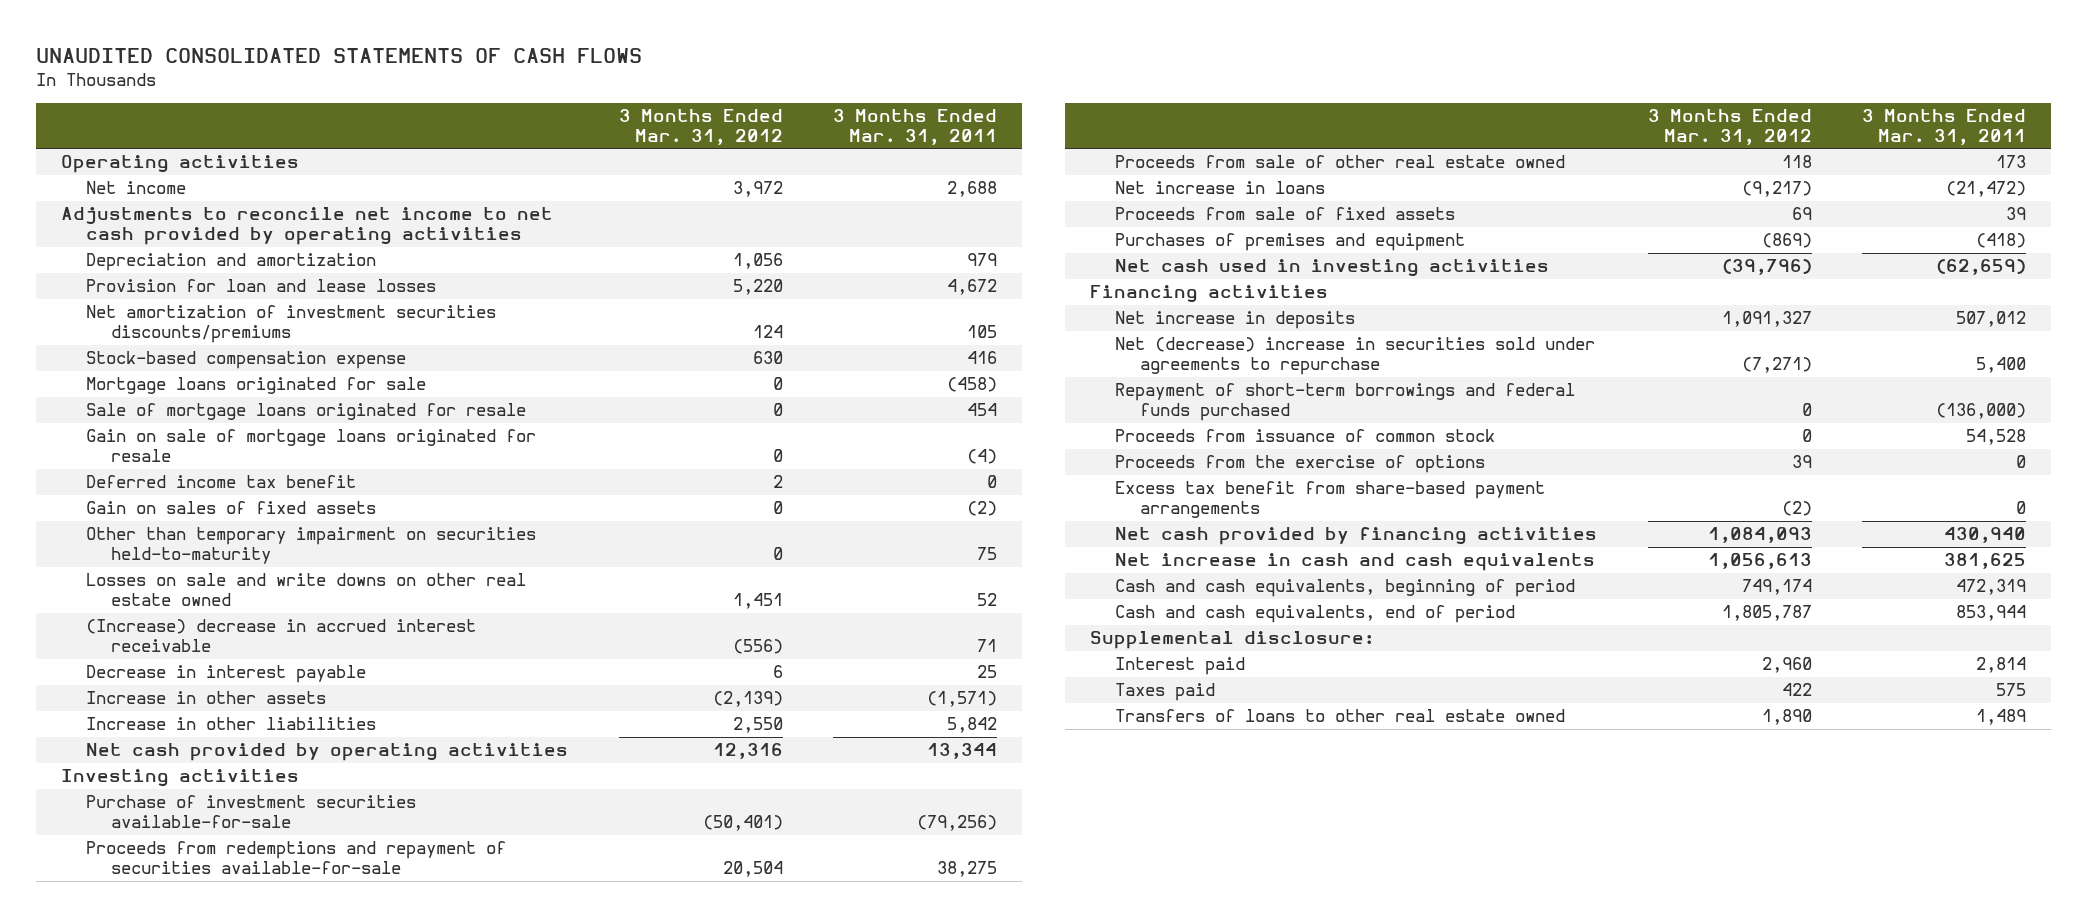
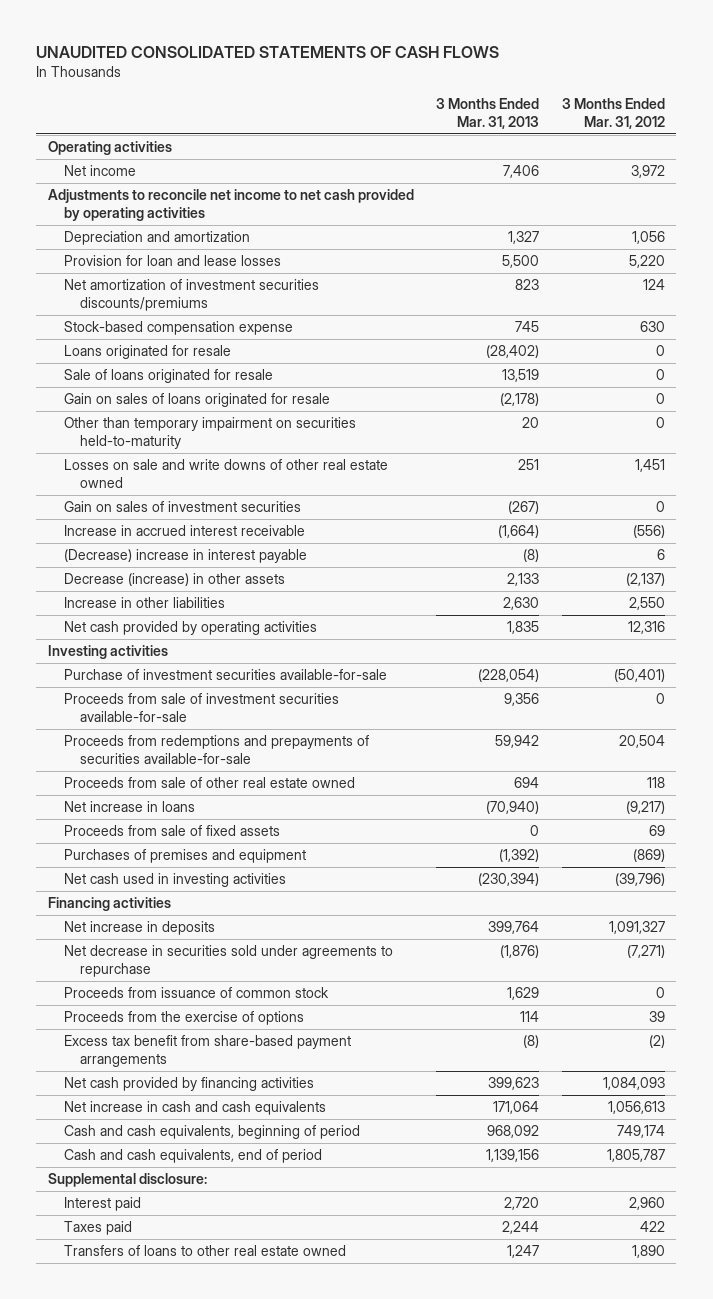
[833,109,998,146] 3 Months Ended Mar. 31, 2011 -> none
none -> [436,97,540,129] 3 Months Ended Mar. 31, 2013
[86,475,357,489] Deferred income tax benefit -> none
[86,501,377,515] Gain on sales of fixed assets -> none
[86,377,427,395] Mortgage loans originated for sale -> [63,345,231,360] Loans originated for resale
[86,403,527,421] Sale of mortgage loans originated for resale -> [63,369,273,384] Sale of loans originated for resale
[86,429,537,463] Gain on sale of mortgage loans originated for resale -> [63,393,330,408] Gain on sales of loans originated for resale
[86,573,527,607] Losses on sale and write downs on other real estate owned -> [63,459,388,489] Losses on sale and write downs of other real estate owned
none -> [63,501,301,513] Gain on sales of investment securities
[86,619,477,653] (Increase) decrease in accrued interest receivable -> [63,525,305,537] Increase in accrued interest receivable
[86,665,367,684] Decrease in interest payable -> [63,549,307,564] (Decrease) increase in interest payable
[86,691,327,705] Increase in other assets -> [63,573,285,587] Decrease (increase) in other assets
[712,691,783,708] (2,139) -> [626,573,666,587] (2,137)
none -> [63,693,339,723] Proceeds from sale of investment securities available-for-sale
[86,841,507,875] Proceeds from redemptions and repayment of securities available-for-sale -> [63,735,369,765] Proceeds from redemptions and prepayments of securities available-for-sale
[1115,383,1576,422] Repayment of short-term borrowings and federal funds purchased -> none
[1115,337,1596,376] Net (decrease) increase in securities sold under agreements to repurchase -> [63,945,393,978] Net decrease in securities sold under agreements to repurchase

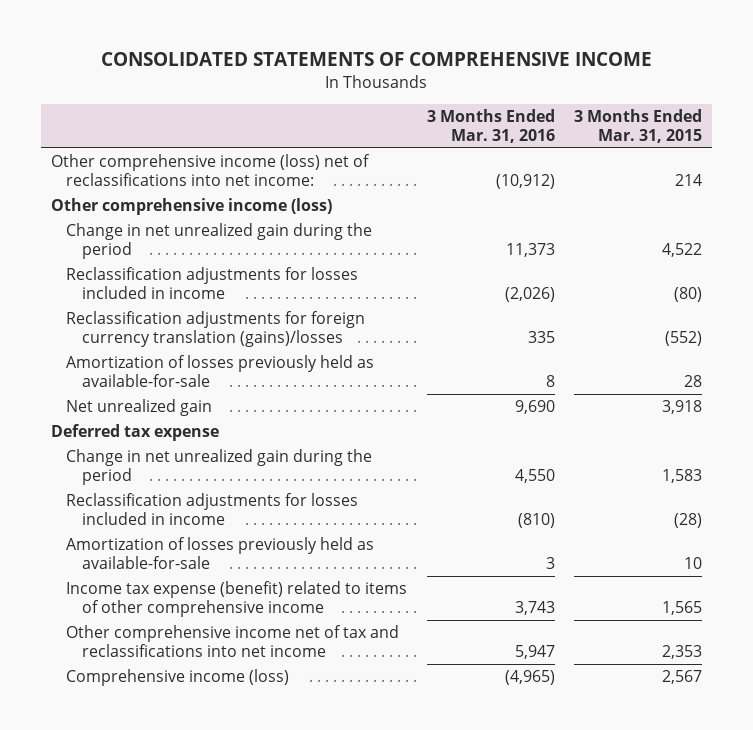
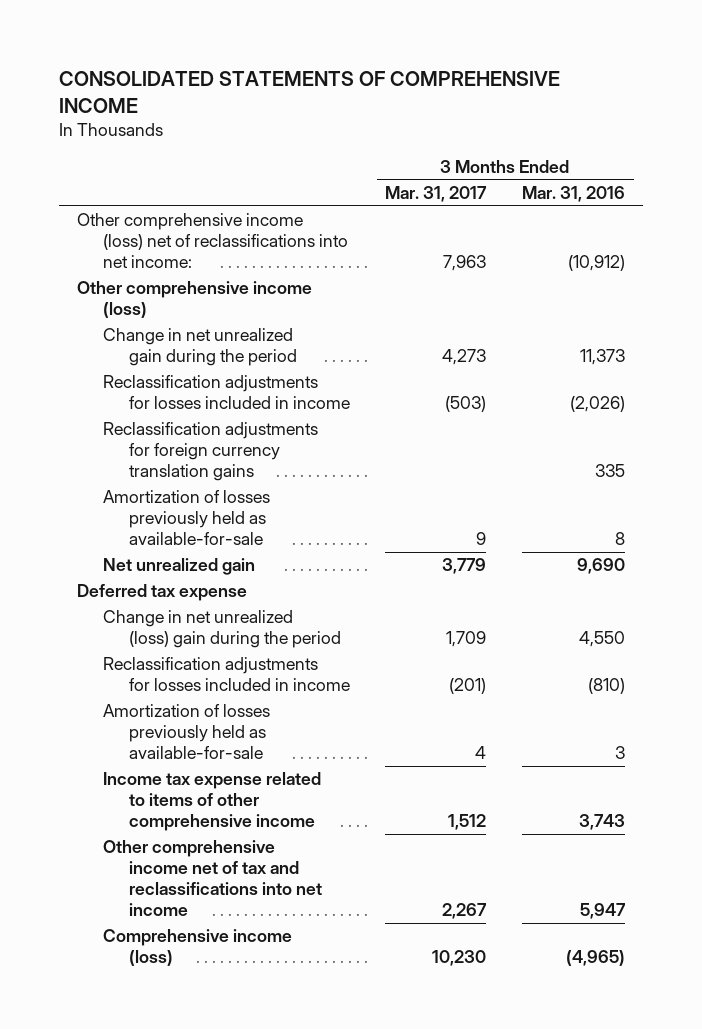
[574,109,703,144] 3 Months Ended Mar. 31, 2015 -> none
none -> [385,186,488,203] Mar. 31, 2017
[66,311,366,348] Reclassification adjustments for foreign currency translation (gains)/losses -> [102,422,318,482] Reclassification adjustments for foreign currency translation gains
[66,449,373,486] Change in net unrealized gain during the period -> [102,610,341,649] Change in net unrealized (loss) gain during the period
[66,581,408,618] Income tax expense (benefit) related to items of other comprehensive income -> [102,772,321,832] Income tax expense related to items of other comprehensive income

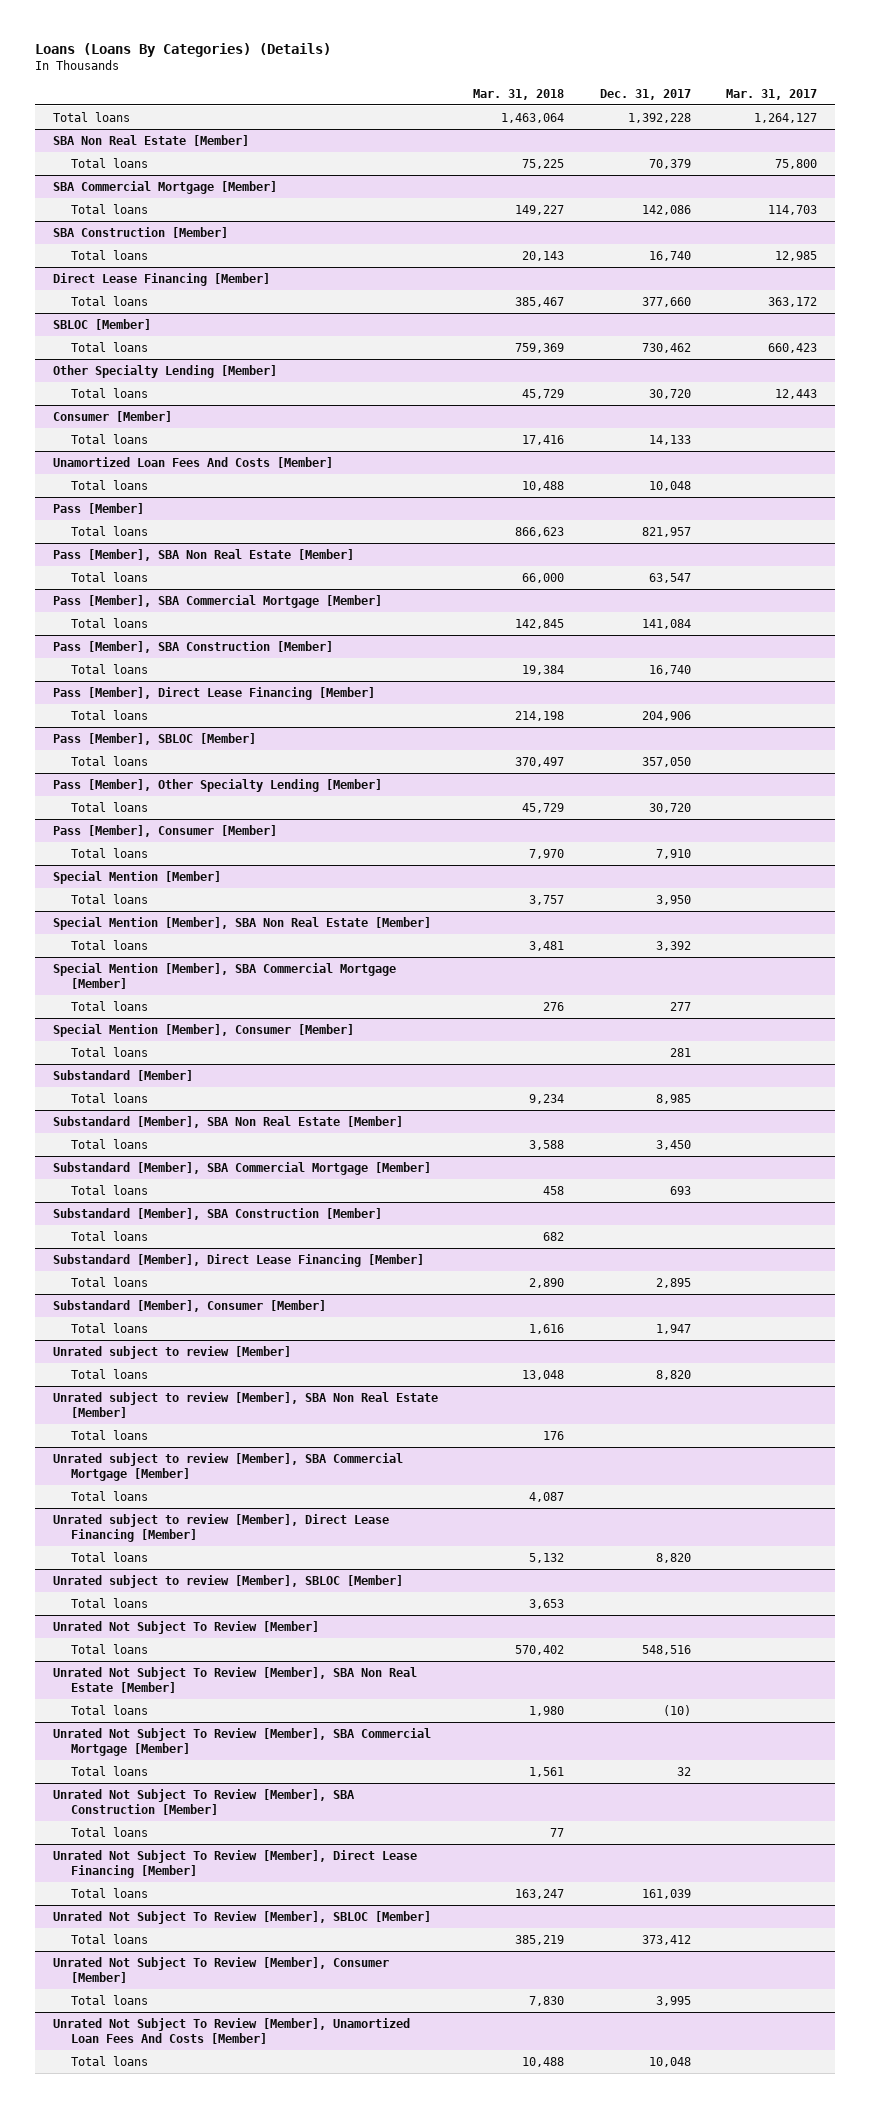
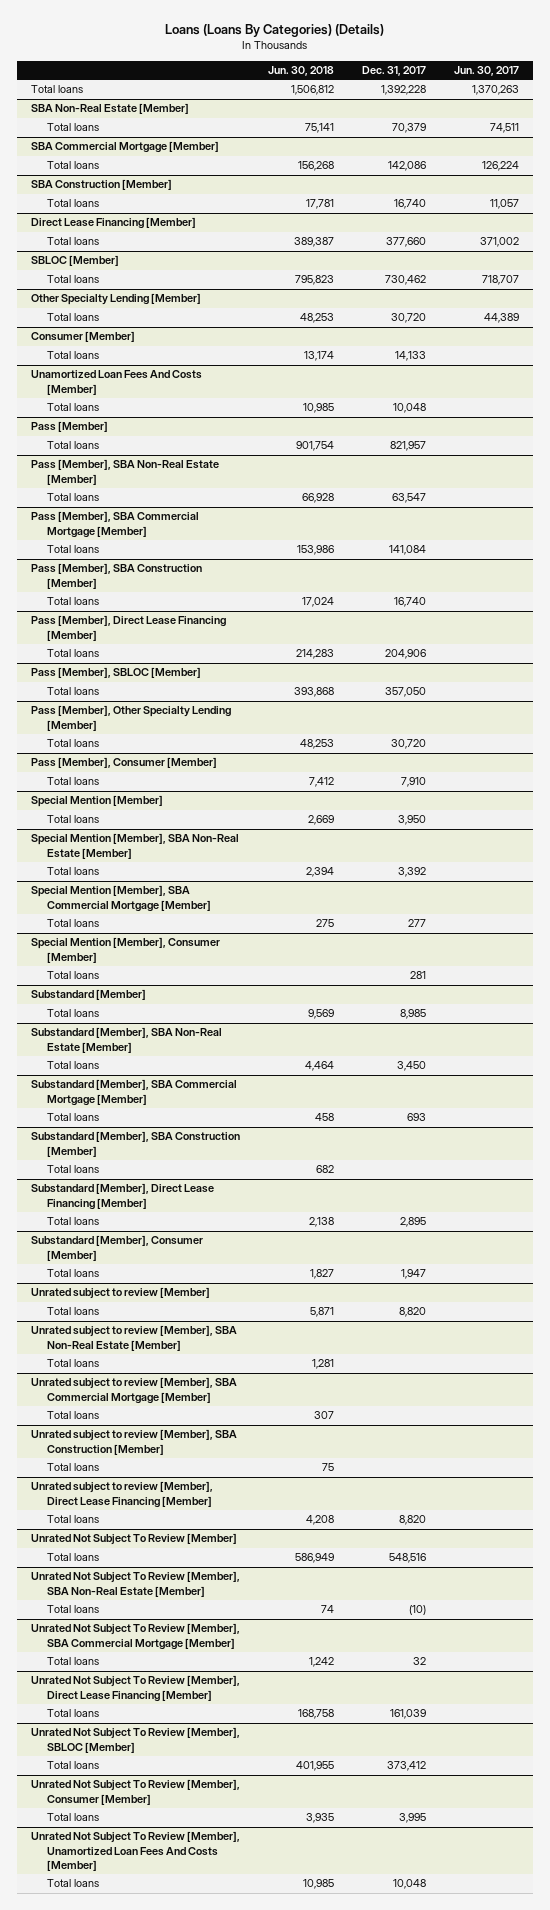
[473,88,565,100] Mar. 31, 2018 -> none
[725,88,817,100] Mar. 31, 2017 -> none
none -> [267,65,334,76] Jun. 30, 2018
none -> [453,65,519,76] Jun. 30, 2017
[52,134,249,146] SBA Non Real Estate [Member] -> [30,103,189,115] SBA Non-Real Estate [Member]
[52,548,354,561] Pass [Member], SBA Non Real Estate [Member] -> [30,459,219,485] Pass [Member], SBA Non-Real Estate [Member]
[52,916,431,930] Special Mention [Member], SBA Non Real Estate [Member] -> [30,833,239,859] Special Mention [Member], SBA Non-Real Estate [Member]
[52,1115,403,1128] Substandard [Member], SBA Non Real Estate [Member] -> [30,1027,222,1053] Substandard [Member], SBA Non-Real Estate [Member]
[52,1391,438,1418] Unrated subject to review [Member], SBA Non Real Estate [Member] -> [30,1325,237,1351] Unrated subject to review [Member], SBA Non-Real Estate [Member]
none -> [30,1429,237,1455] Unrated subject to review [Member], SBA Construction [Member]
none -> [46,1463,99,1472] Total loans
[52,1574,403,1588] Unrated subject to review [Member], SBLOC [Member] -> none
[70,1597,148,1608] Total loans -> none
[52,1666,417,1693] Unrated Not Subject To Review [Member], SBA Non Real Estate [Member] -> [30,1571,240,1597] Unrated Not Subject To Review [Member], SBA Non-Real Estate [Member]
[52,1788,355,1815] Unrated Not Subject To Review [Member], SBA Construction [Member] -> none
[70,1826,148,1837] Total loans -> none

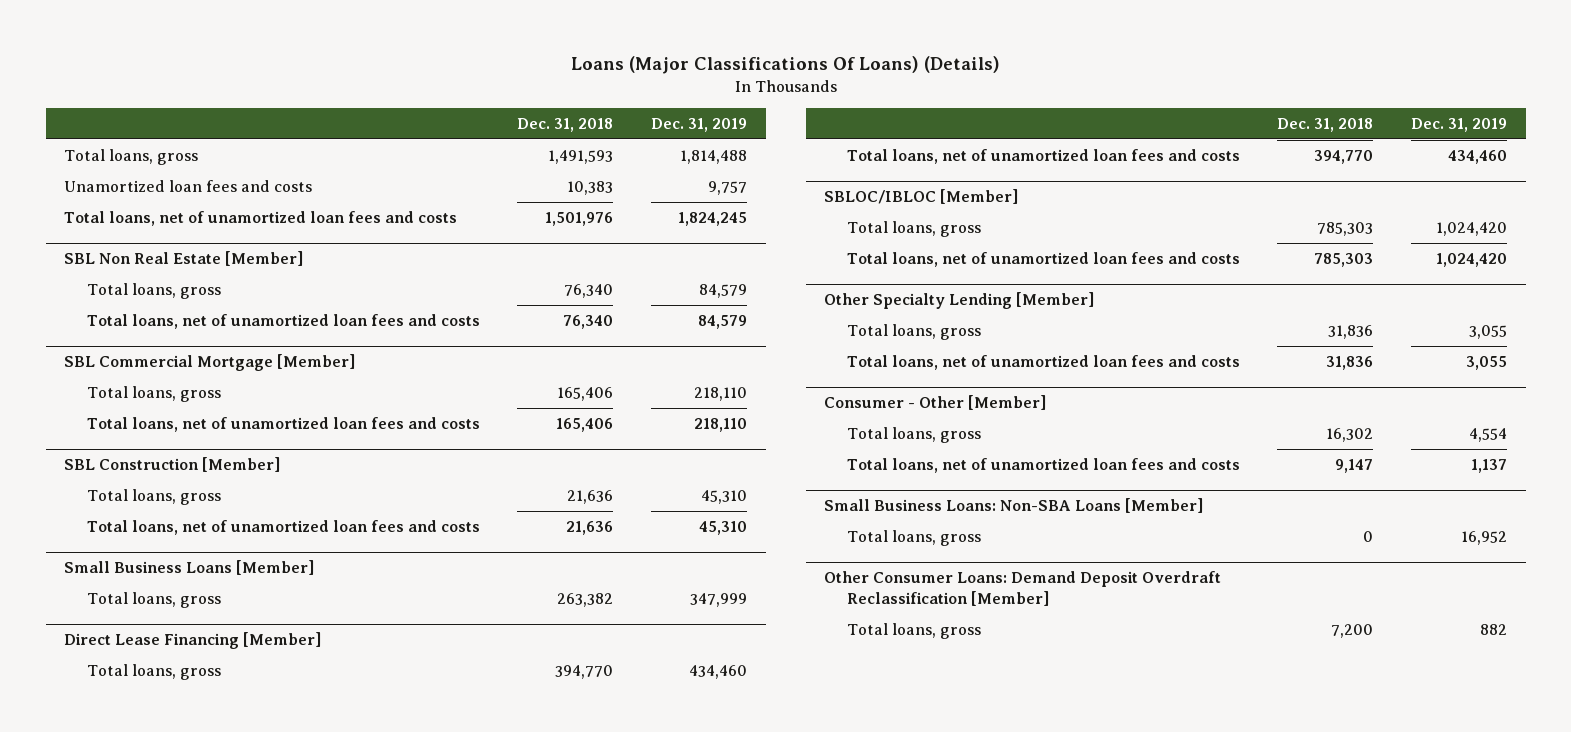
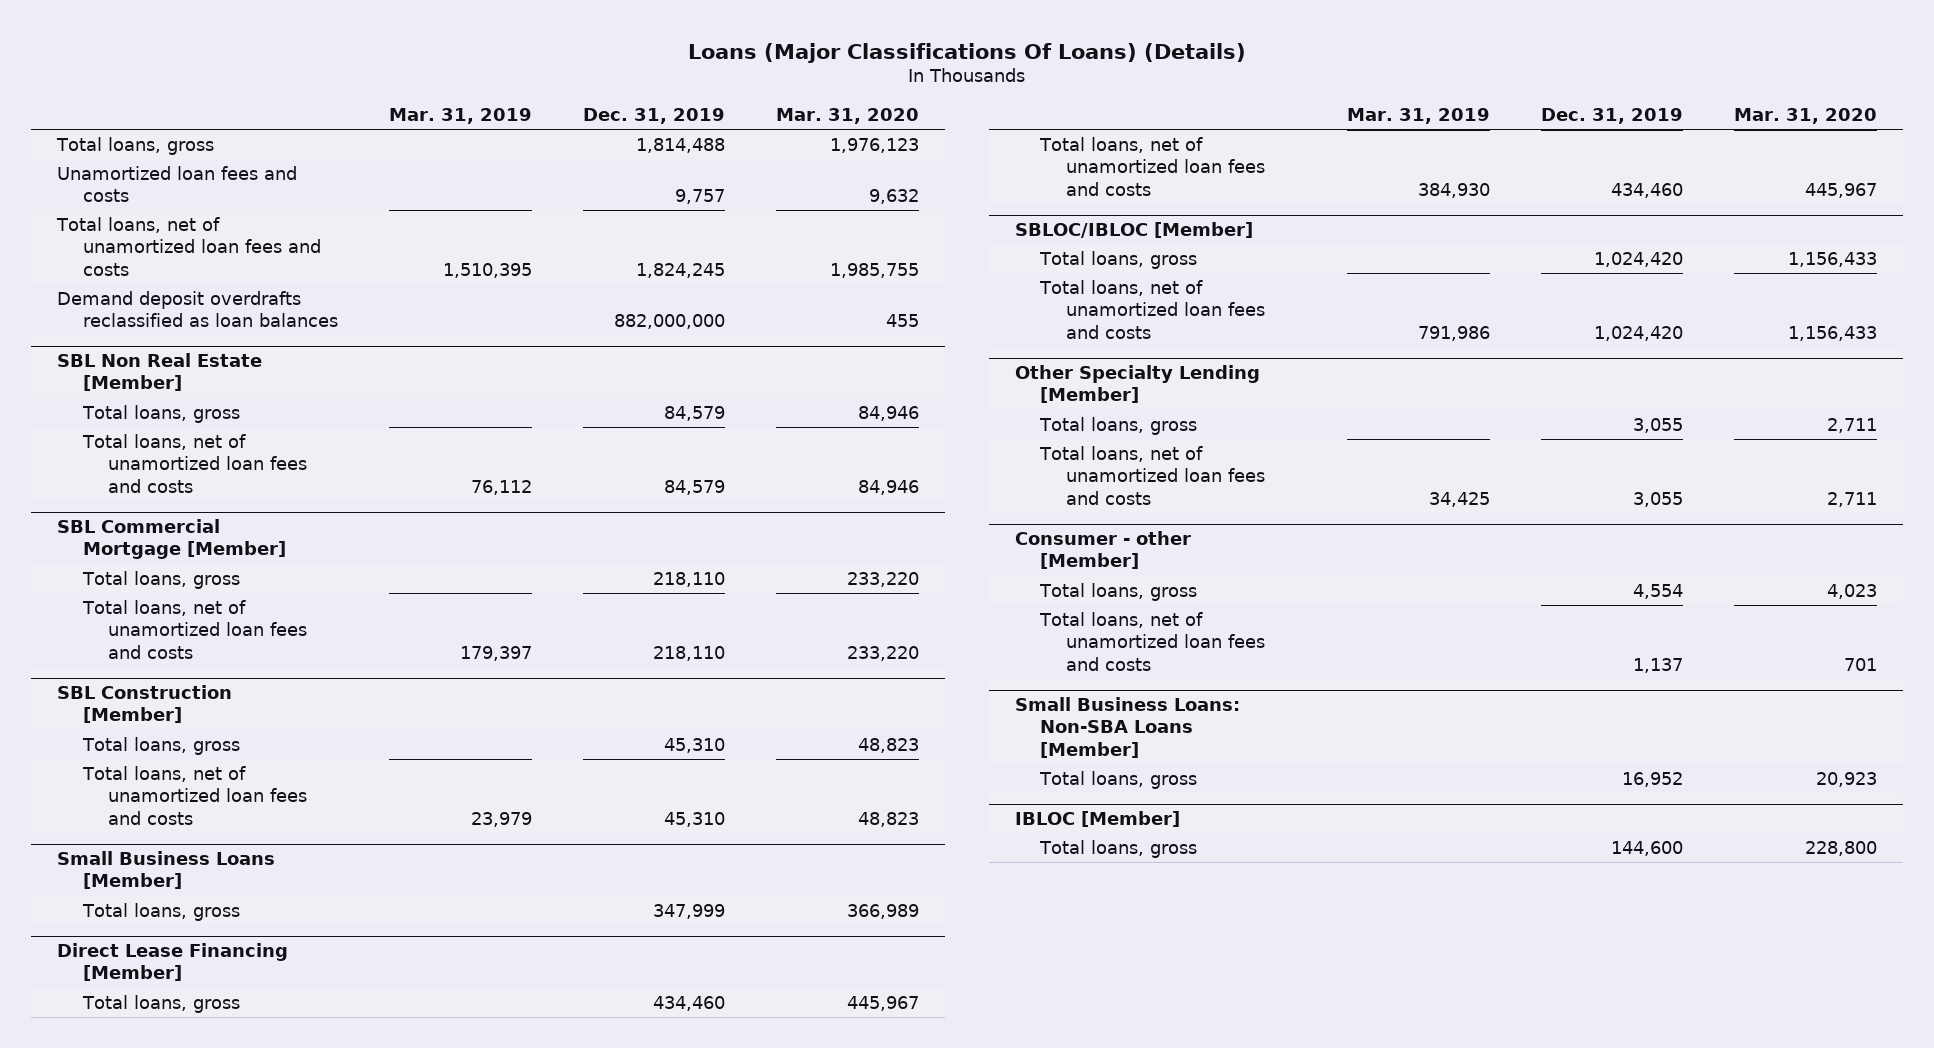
[517,117,614,132] Dec. 31, 2018 -> none
none -> [388,108,532,125] Mar. 31, 2019
none -> [776,108,920,125] Mar. 31, 2020
none -> [56,290,338,328] Demand deposit overdrafts reclassified as loan balances
[824,395,1047,411] Consumer - Other [Member] -> [1014,531,1191,570] Consumer - other [Member]
[824,571,1222,606] Other Consumer Loans: Demand Deposit Overdraft Reclassification [Member] -> none
none -> [1014,811,1180,828] IBLOC [Member]
[1479,624,1507,636] 882 -> [1610,840,1683,856] 144,600

